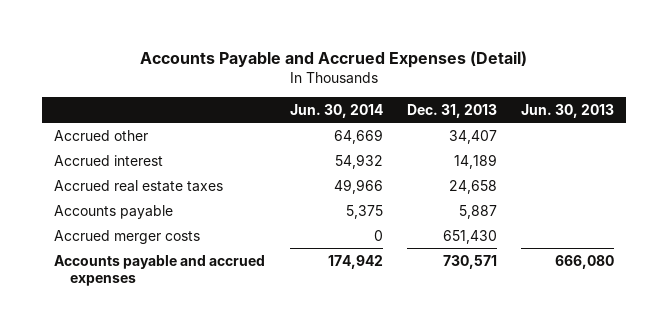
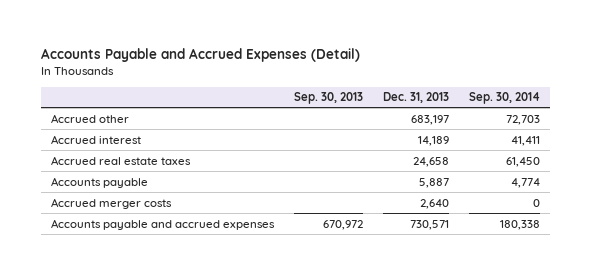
[289,103,383,118] Jun. 30, 2014 -> none
[521,103,615,118] Jun. 30, 2013 -> none
none -> [294,92,364,105] Sep. 30, 2013
none -> [469,92,541,105] Sep. 30, 2014
[448,129,497,144] 34,407 -> [411,114,450,125] 683,197
[442,229,497,244] 651,430 -> [420,198,450,209] 2,640

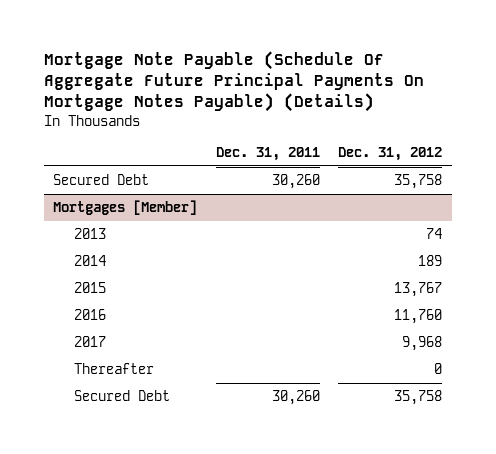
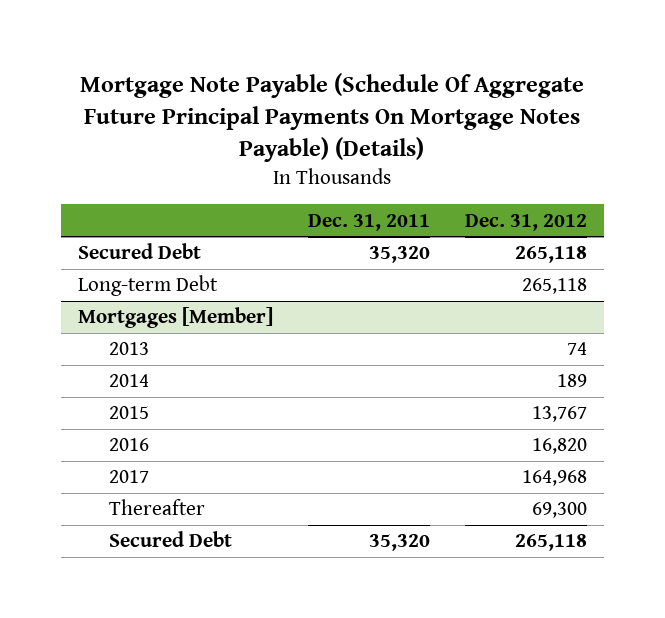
[271,174,320,190] 30,260 -> [368,246,430,264] 35,320
[394,174,443,190] 35,758 -> [514,246,587,264] 265,118
none -> [78,275,219,297] Long-term Debt
[394,309,443,325] 11,760 -> [531,438,587,455] 16,820
[402,336,443,352] 9,968 -> [521,470,587,487] 164,968
[434,363,443,375] 0 -> [531,502,587,519] 69,300
[271,390,320,406] 30,260 -> [368,534,430,552] 35,320
[394,390,443,406] 35,758 -> [514,534,587,552] 265,118

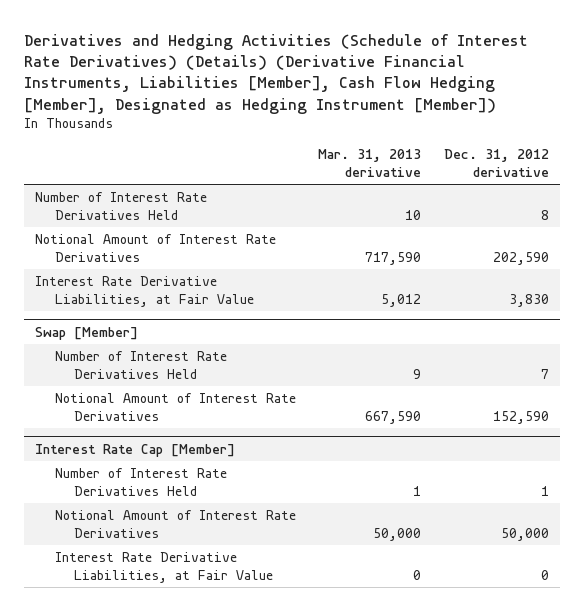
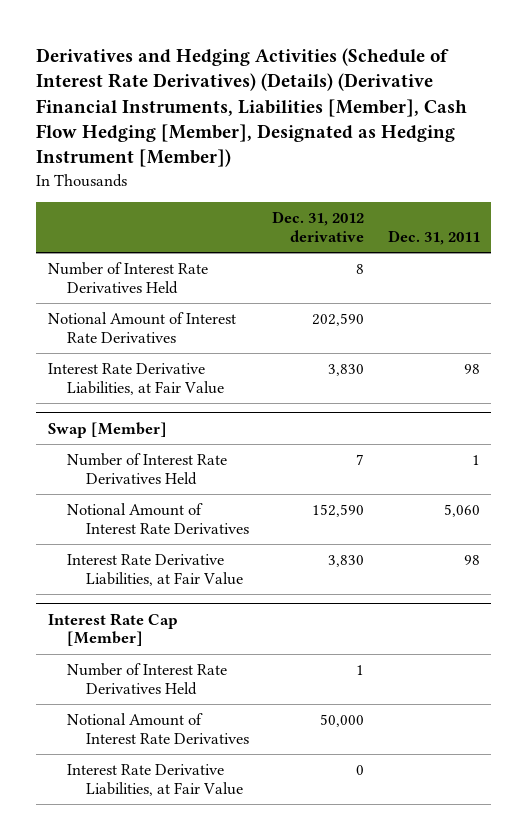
[318,149,422,177] Mar. 31, 2013 derivative -> none
none -> [387,229,480,245] Dec. 31, 2011
none -> [66,554,243,586] Interest Rate Derivative Liabilities, at Fair Value

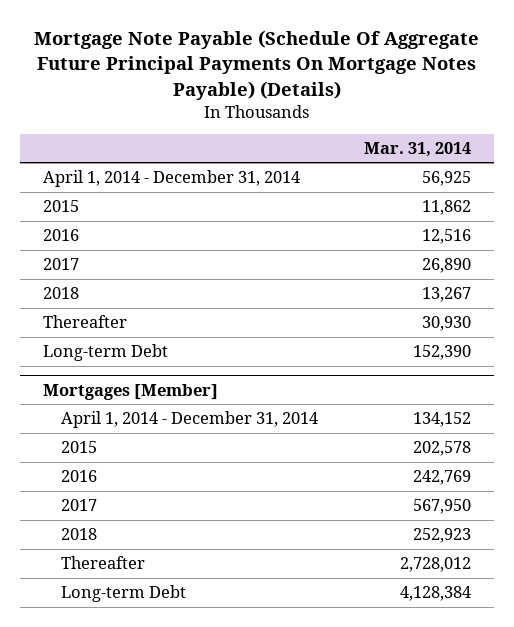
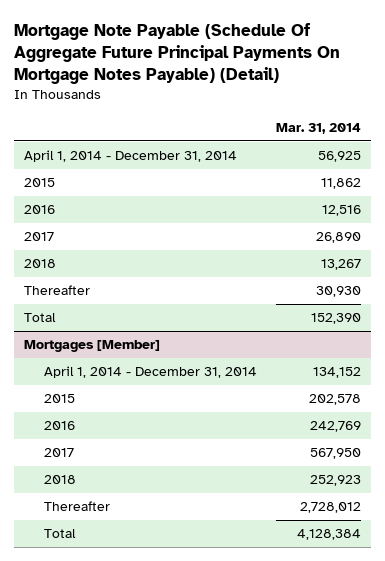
[34,30,480,100] Mortgage Note Payable (Schedule Of Aggregate Future Principal Payments On Mortgage Notes Payable) (Details) -> [14,23,341,85] Mortgage Note Payable (Schedule Of Aggregate Future Principal Payments On Mortgage Notes Payable) (Detail)
[42,344,168,362] Long-term Debt -> [23,313,56,323] Total
[61,585,187,603] Long-term Debt -> [43,529,76,539] Total

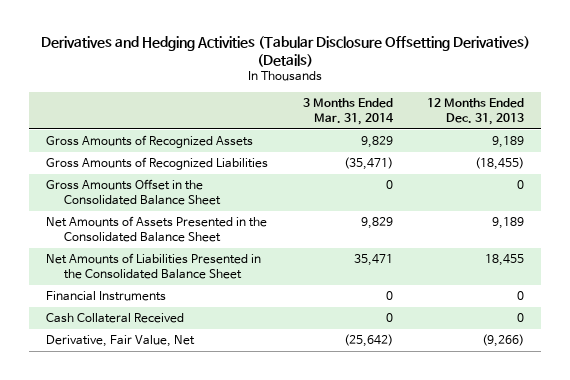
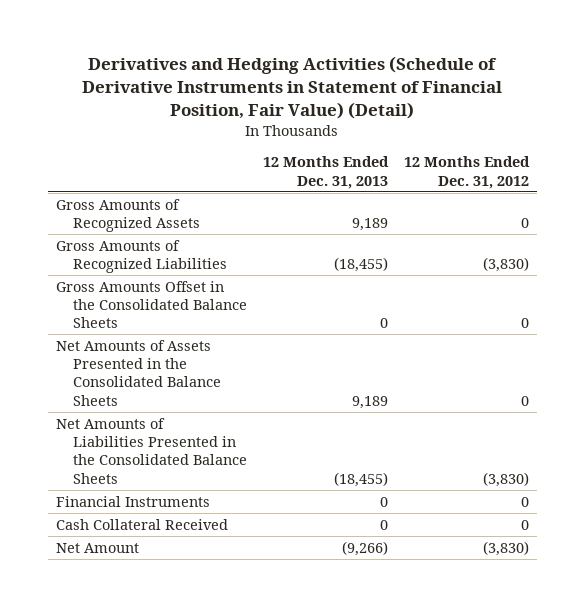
[41,35,531,67] Derivatives and Hedging Activities (Tabular Disclosure Offsetting Derivatives) (Details) -> [82,56,503,120] Derivatives and Hedging Activities (Schedule of Derivative Instruments in Statement of Financial Position, Fair Value) (Detail)
[302,98,394,125] 3 Months Ended Mar. 31, 2014 -> none
none -> [403,156,530,189] 12 Months Ended Dec. 31, 2012
[46,179,222,205] Gross Amounts Offset in the Consolidated Balance Sheet -> [55,280,247,329] Gross Amounts Offset in the Consolidated Balance Sheets
[46,216,268,242] Net Amounts of Assets Presented in the Consolidated Balance Sheet -> [55,339,221,406] Net Amounts of Assets Presented in the Consolidated Balance Sheets
[46,253,262,279] Net Amounts of Liabilities Presented in the Consolidated Balance Sheet -> [55,417,247,484] Net Amounts of Liabilities Presented in the Consolidated Balance Sheets
[485,254,525,267] 18,455 -> [333,471,388,487] (18,455)
[46,335,196,348] Derivative, Fair Value, Net -> [55,542,139,553] Net Amount

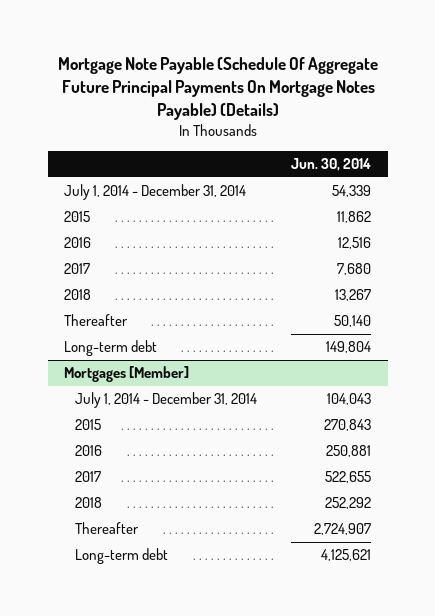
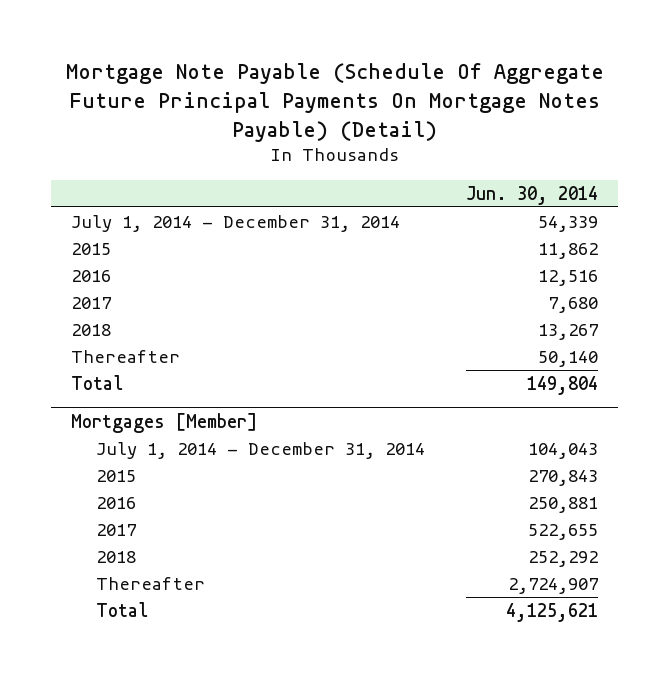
[57,57,378,121] Mortgage Note Payable (Schedule Of Aggregate Future Principal Payments On Mortgage Notes Payable) (Details) -> [65,63,604,142] Mortgage Note Payable (Schedule Of Aggregate Future Principal Payments On Mortgage Notes Payable) (Detail)
[64,340,158,357] Long-term debt -> [71,374,125,390] Total
[75,548,169,565] Long-term debt -> [96,601,150,617] Total

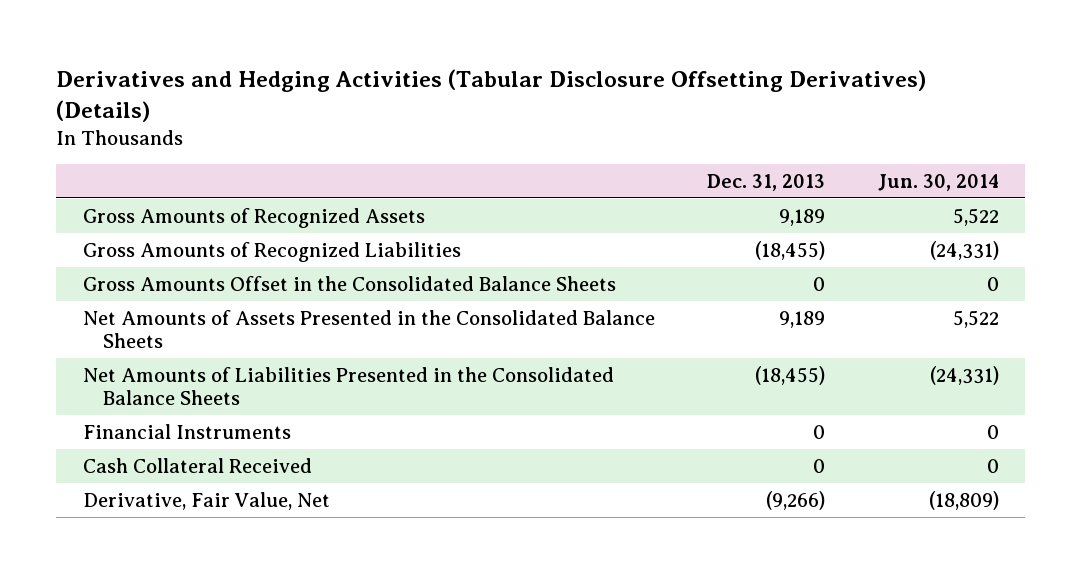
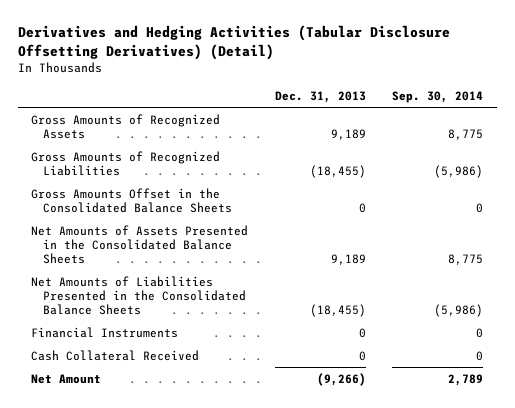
[56,69,927,122] Derivatives and Hedging Activities (Tabular Disclosure Offsetting Derivatives) (Details) -> [18,24,451,60] Derivatives and Hedging Activities (Tabular Disclosure Offsetting Derivatives) (Detail)
[877,174,999,192] Jun. 30, 2014 -> none
none -> [392,91,484,104] Sep. 30, 2014
[82,491,330,510] Derivative, Fair Value, Net -> [31,373,102,384] Net Amount

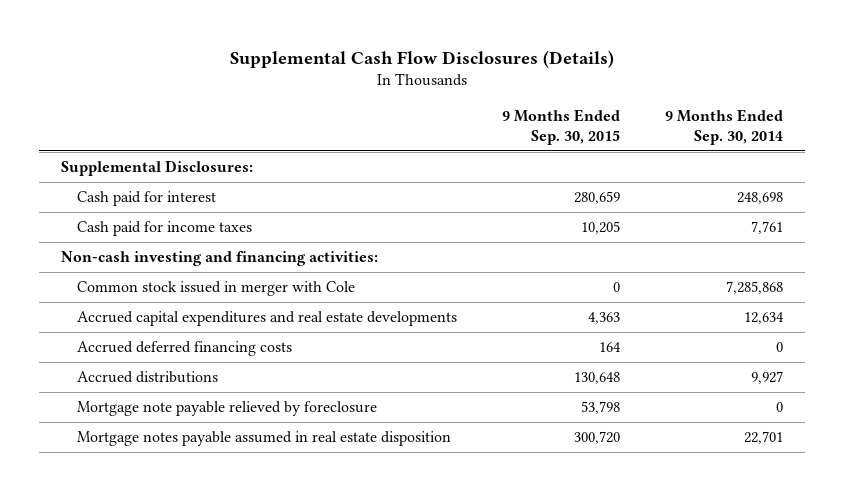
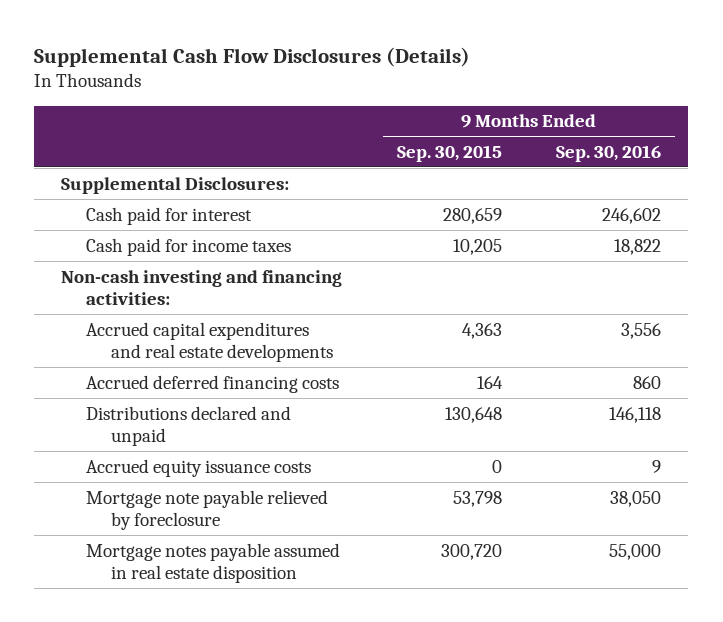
[664,109,783,146] 9 Months Ended Sep. 30, 2014 -> none
none -> [556,144,662,162] Sep. 30, 2016
[77,280,356,296] Common stock issued in merger with Cole -> none
[77,370,219,383] Accrued distributions -> [86,405,292,446] Distributions declared and unpaid
none -> [86,458,312,477] Accrued equity issuance costs

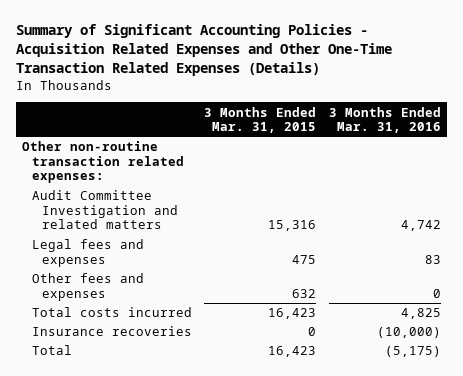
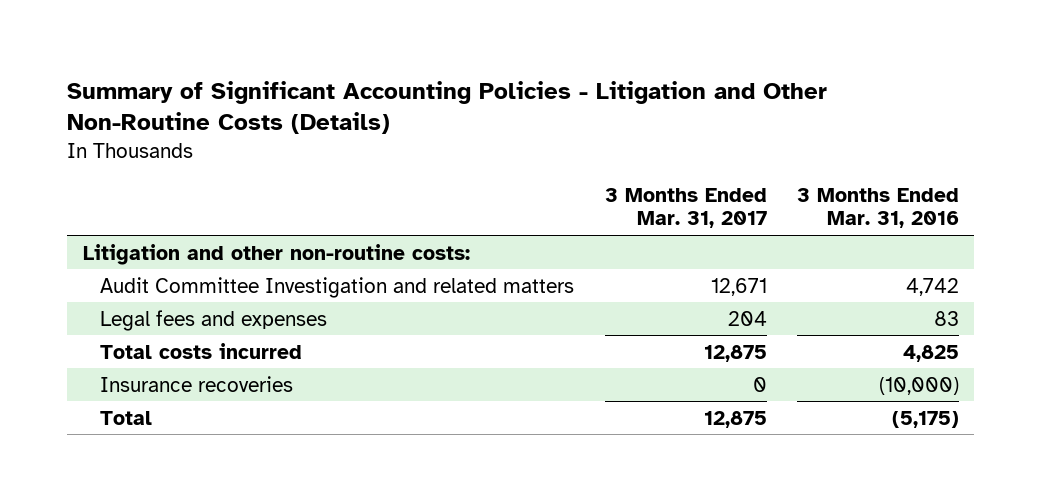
[15,24,392,77] Summary of Significant Accounting Policies - Acquisition Related Expenses and Other One-Time Transaction Related Expenses (Details) -> [67,80,828,135] Summary of Significant Accounting Policies - Litigation and Other Non-Routine Costs (Details)
[204,106,317,134] 3 Months Ended Mar. 31, 2015 -> none
none -> [604,187,767,229] 3 Months Ended Mar. 31, 2017
[22,141,184,184] Other non-routine transaction related expenses: -> [82,243,470,265] Litigation and other non-routine costs:
[31,273,144,301] Other fees and expenses -> none

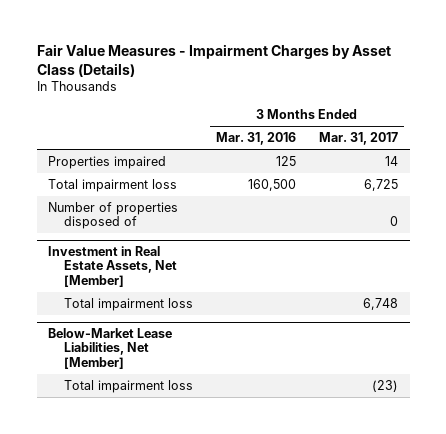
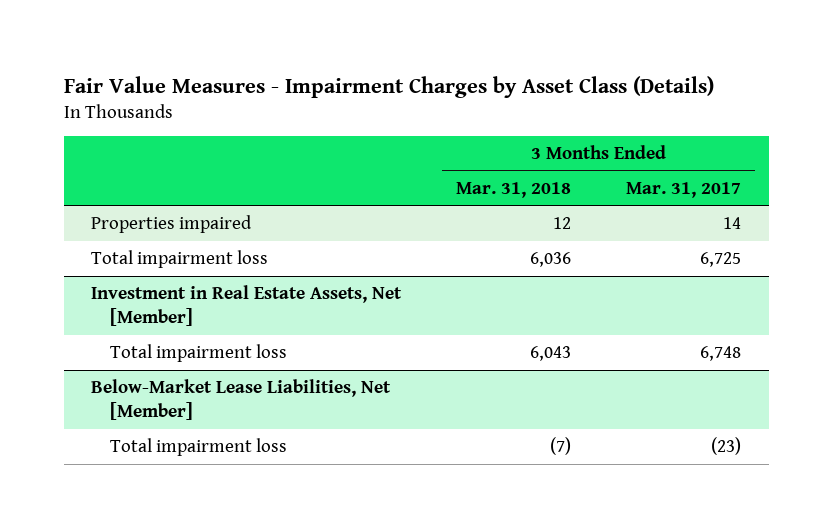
[216,132,297,146] Mar. 31, 2016 -> none
none -> [456,181,572,198] Mar. 31, 2018
[48,201,179,230] Number of properties disposed of -> none

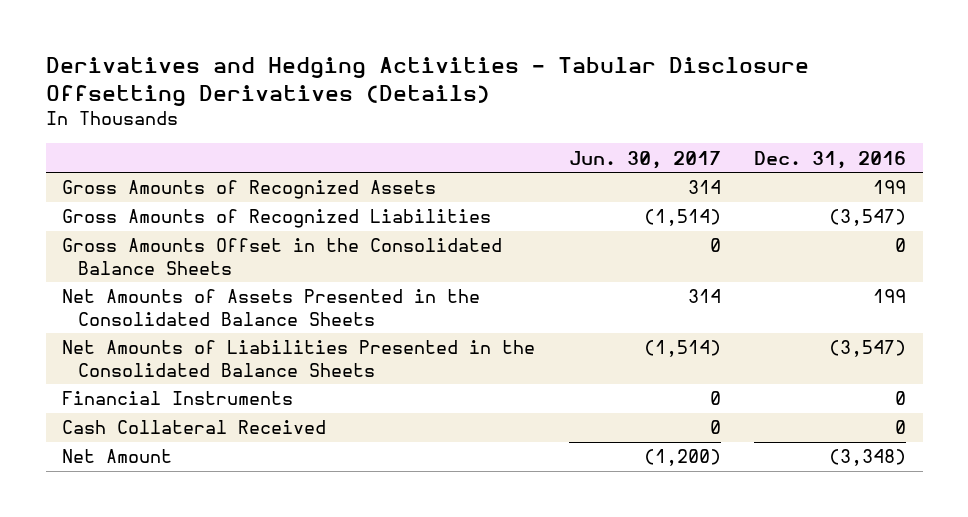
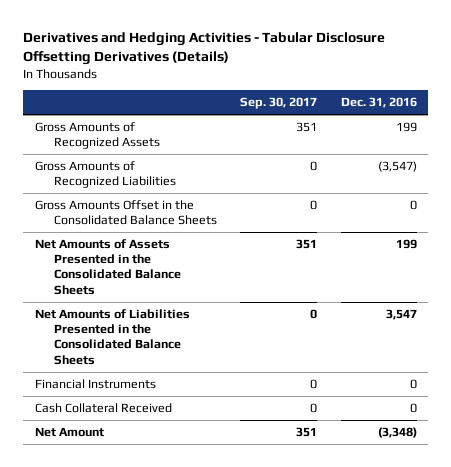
[568,150,721,169] Jun. 30, 2017 -> none
none -> [240,97,318,110] Sep. 30, 2017
[828,340,906,358] (3,547) -> [385,309,417,321] 3,547

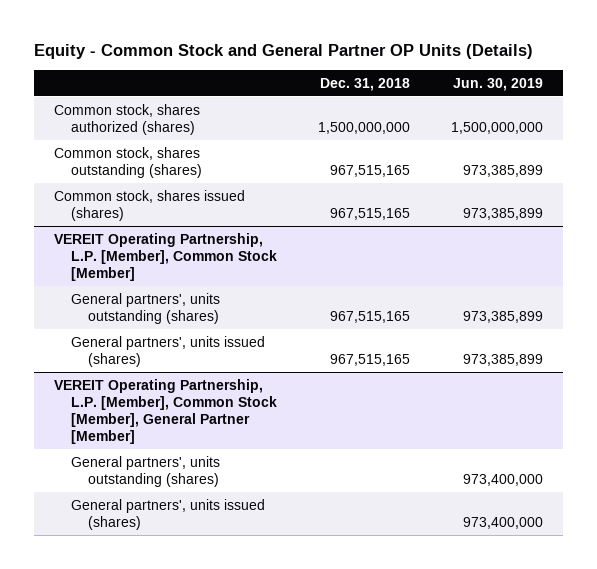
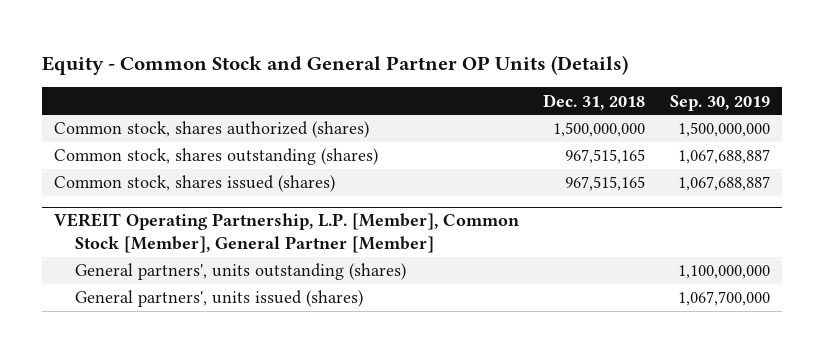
[452,77,543,91] Jun. 30, 2019 -> none
none -> [669,94,770,111] Sep. 30, 2019
[54,232,278,281] VEREIT Operating Partnership, L.P. [Member], Common Stock [Member] -> none
[71,292,221,324] General partners', units outstanding (shares) -> none
[71,335,266,367] General partners', units issued (shares) -> none

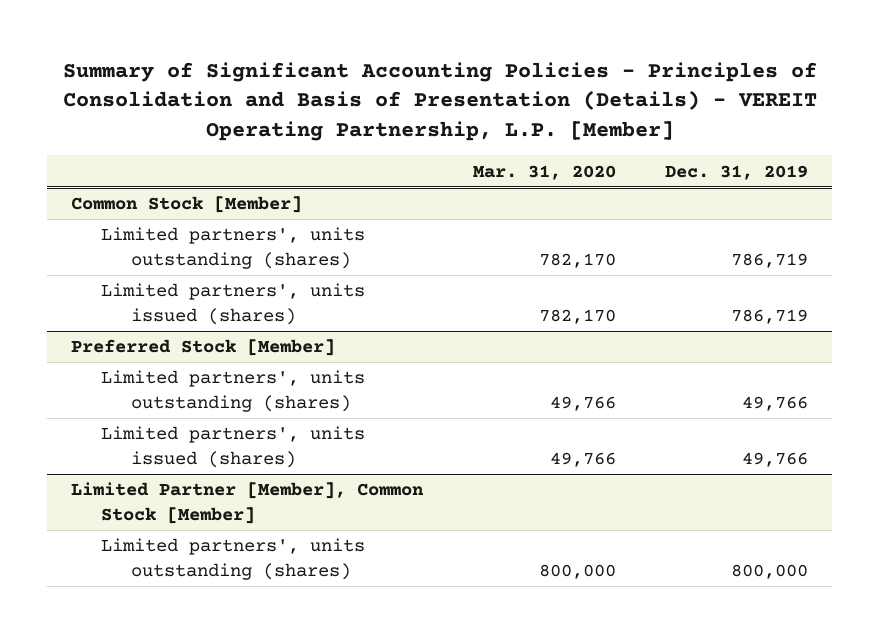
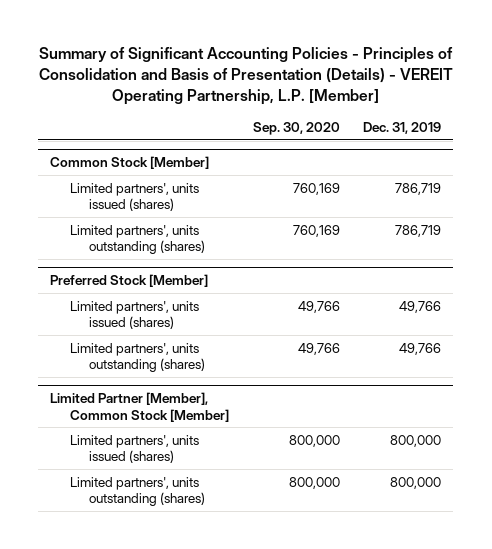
[472,164,616,180] Mar. 31, 2020 -> none
none -> [252,121,340,135] Sep. 30, 2020
[101,227,366,269] Limited partners', units outstanding (shares) -> [69,224,206,255] Limited partners', units outstanding (shares)
[101,370,366,412] Limited partners', units outstanding (shares) -> [69,342,206,373] Limited partners', units outstanding (shares)
none -> [69,434,199,464] Limited partners', units issued (shares)

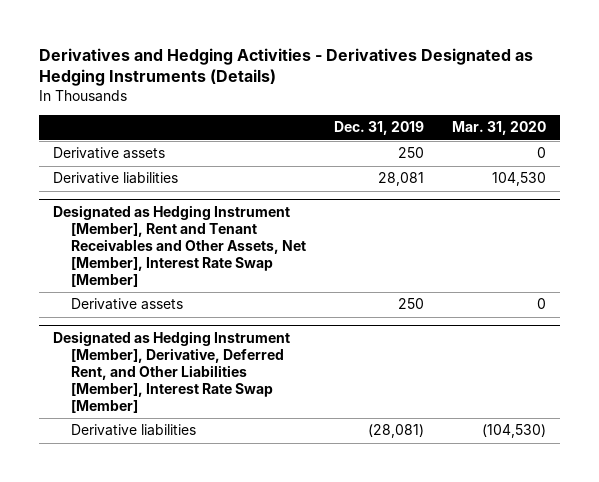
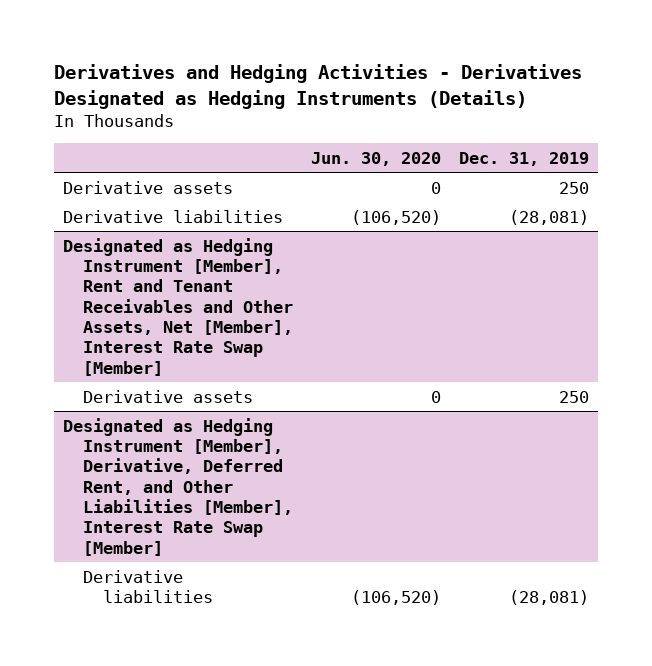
[452,121,547,136] Mar. 31, 2020 -> none
none -> [311,151,442,166] Jun. 30, 2020
[378,172,425,187] 28,081 -> [509,209,590,225] (28,081)

